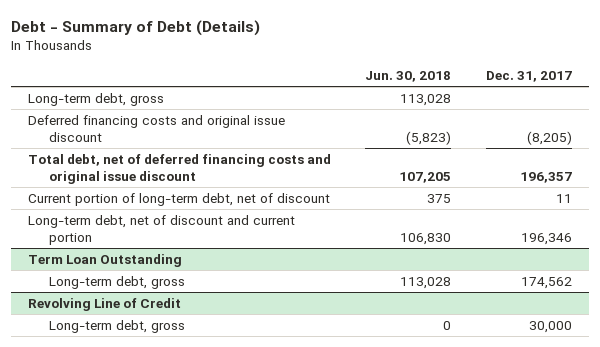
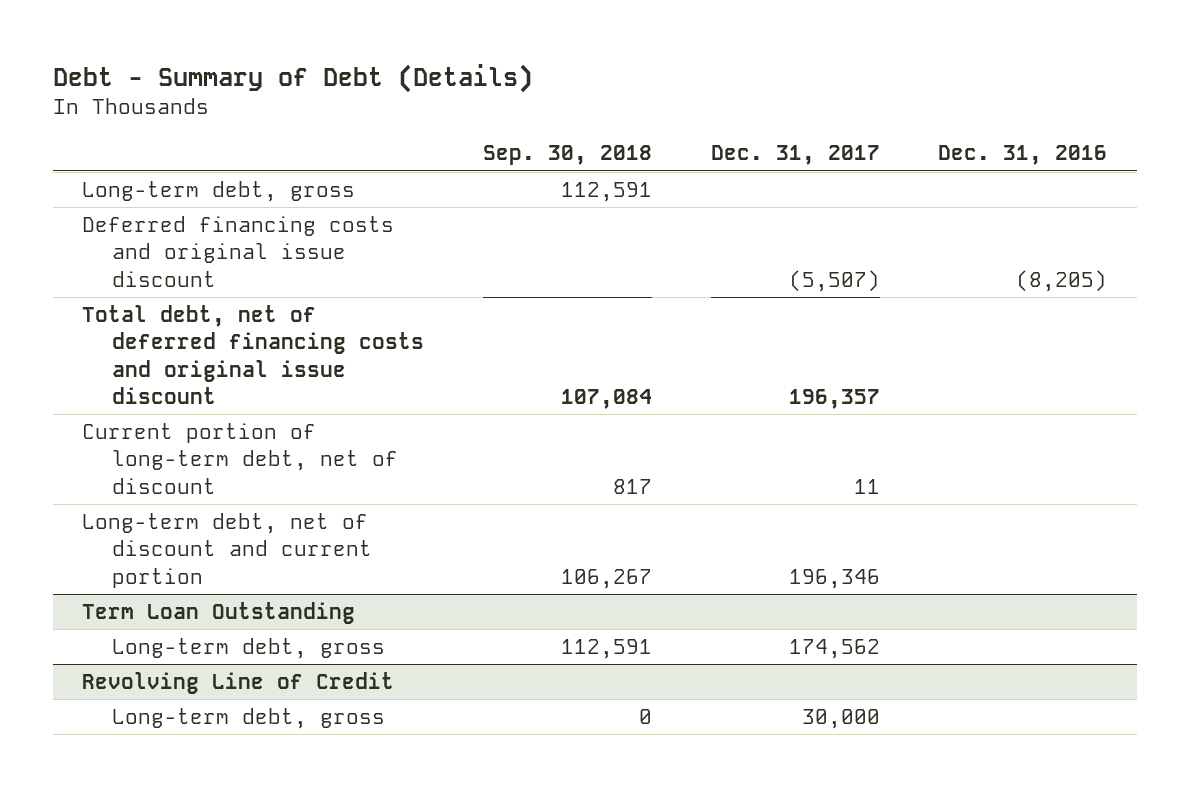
[365,70,452,82] Jun. 30, 2018 -> none
none -> [482,145,652,166] Sep. 30, 2018
none -> [938,145,1108,166] Dec. 31, 2016
[526,130,572,145] (8,205) -> [788,269,880,292] (5,507)

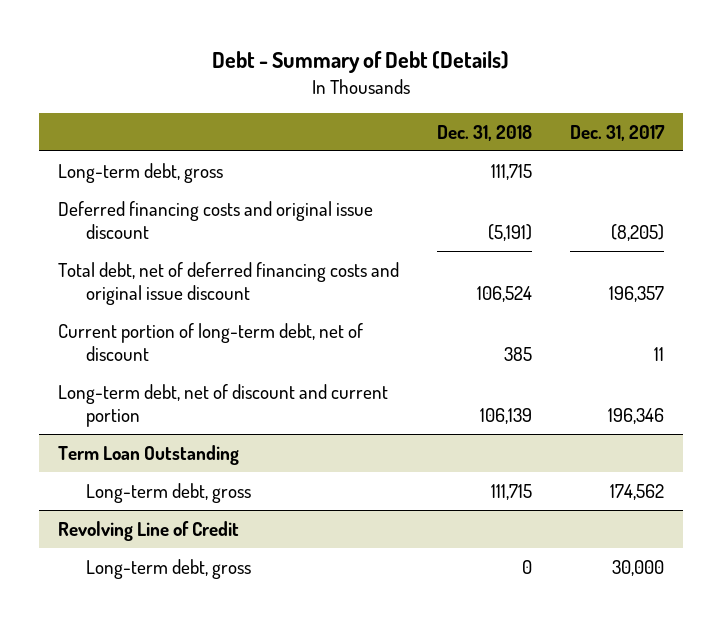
[482,145,652,166] Sep. 30, 2018 -> none
[938,145,1108,166] Dec. 31, 2016 -> none
none -> [436,124,532,141] Dec. 31, 2018
[788,269,880,292] (5,507) -> [610,223,664,241] (8,205)

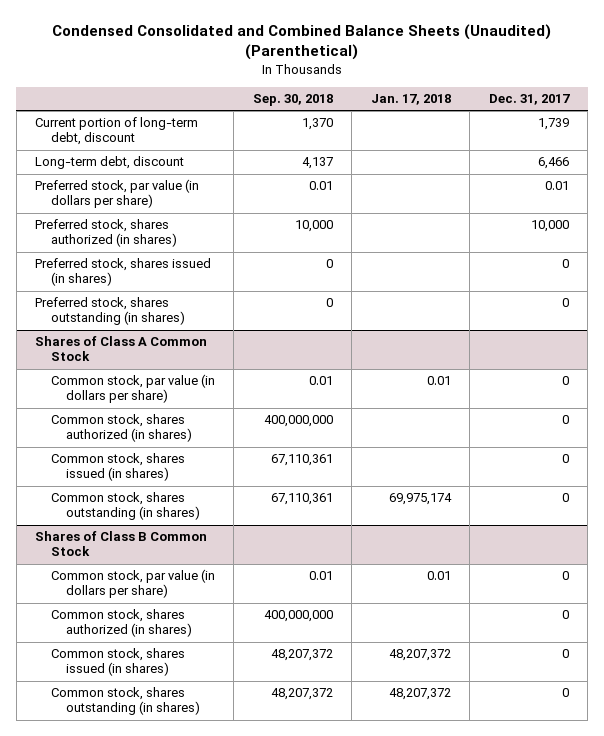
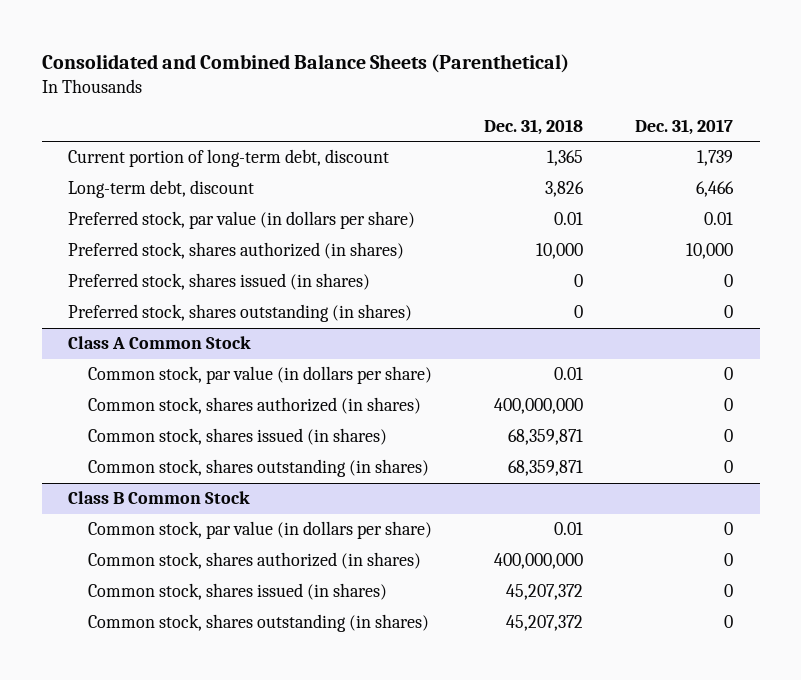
[52,24,552,61] Condensed Consolidated and Combined Balance Sheets (Unaudited) (Parenthetical) -> [41,53,569,73] Consolidated and Combined Balance Sheets (Parenthetical)
[252,94,333,107] Sep. 30, 2018 -> none
[370,94,451,106] Jan. 17, 2018 -> none
none -> [484,118,584,135] Dec. 31, 2018
[35,336,208,362] Shares of Class A Common Stock -> [67,336,251,350] Class A Common Stock
[35,531,208,557] Shares of Class B Common Stock -> [67,491,250,505] Class B Common Stock

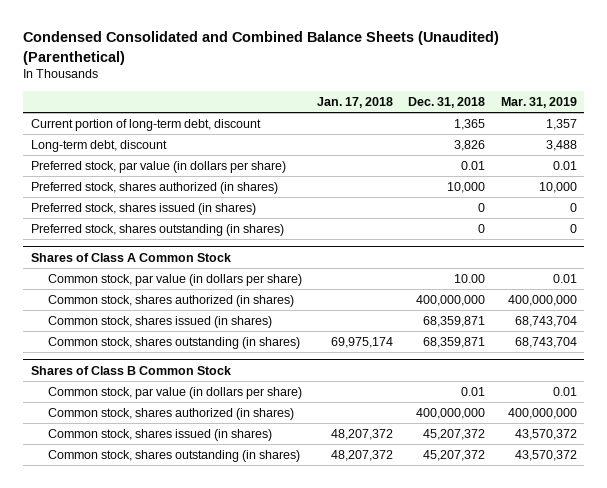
[41,53,569,73] Consolidated and Combined Balance Sheets (Parenthetical) -> [22,31,499,65] Condensed Consolidated and Combined Balance Sheets (Unaudited) (Parenthetical)
[635,118,734,135] Dec. 31, 2017 -> none
none -> [317,96,394,108] Jan. 17, 2018
none -> [500,96,577,108] Mar. 31, 2019
[67,336,251,350] Class A Common Stock -> [30,252,231,262] Shares of Class A Common Stock
[554,367,584,381] 0.01 -> [454,273,486,283] 10.00
[67,491,250,505] Class B Common Stock -> [30,365,231,375] Shares of Class B Common Stock

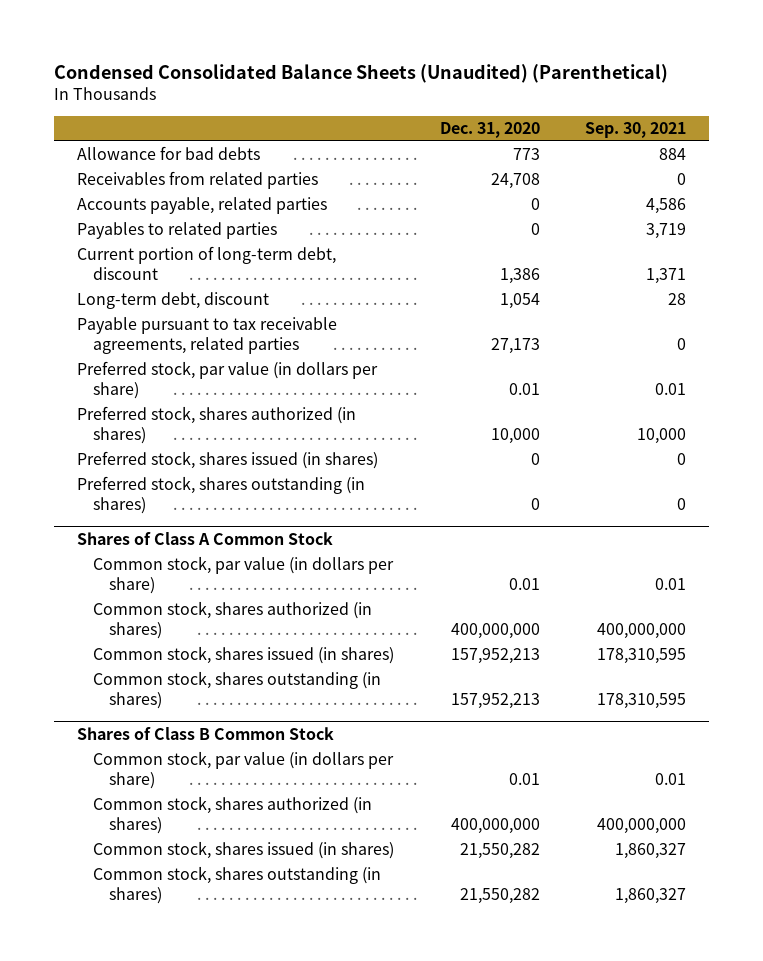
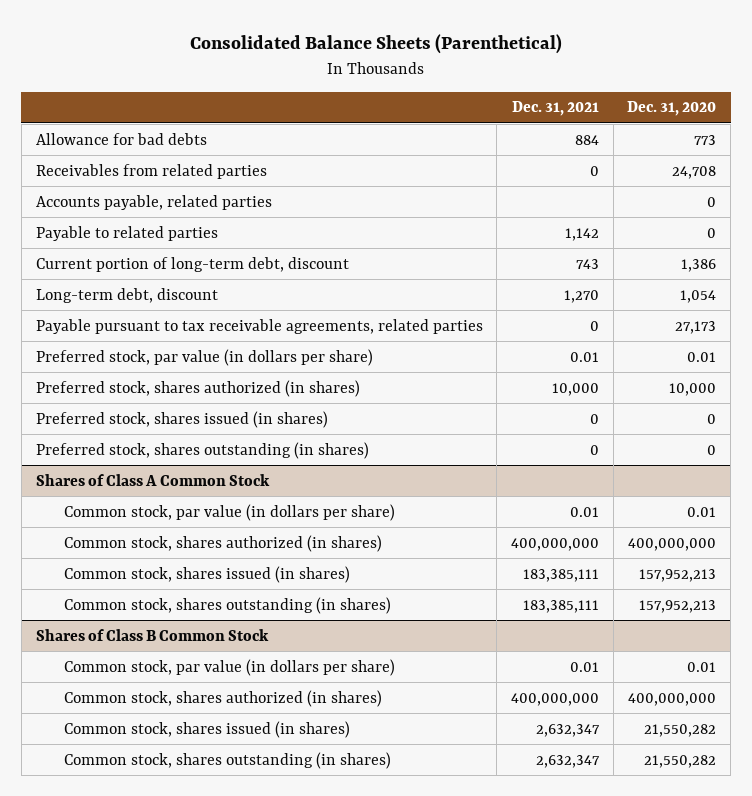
[54,63,669,83] Condensed Consolidated Balance Sheets (Unaudited) (Parenthetical) -> [189,34,562,55] Consolidated Balance Sheets (Parenthetical)
[585,122,687,139] Sep. 30, 2021 -> none
none -> [511,101,599,117] Dec. 31, 2021
[76,222,277,240] Payables to related parties -> [35,225,218,241] Payable to related parties

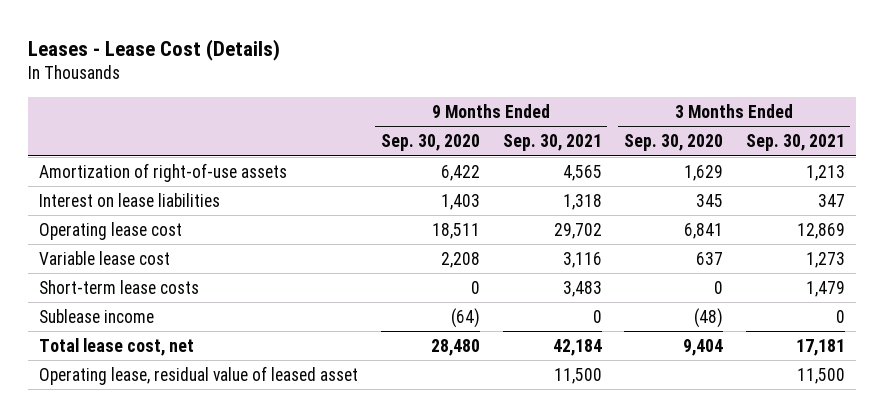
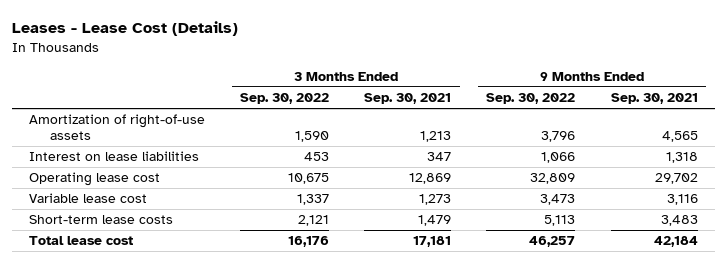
[381,134,481,152] Sep. 30, 2020 -> none
[624,134,724,152] Sep. 30, 2020 -> none
none -> [240,92,330,104] Sep. 30, 2022
none -> [486,92,576,104] Sep. 30, 2022
[39,308,155,323] Sublease income -> none
[39,365,359,385] Operating lease, residual value of leased asset -> none
[39,337,195,356] Total lease cost, net -> [29,236,134,246] Total lease cost

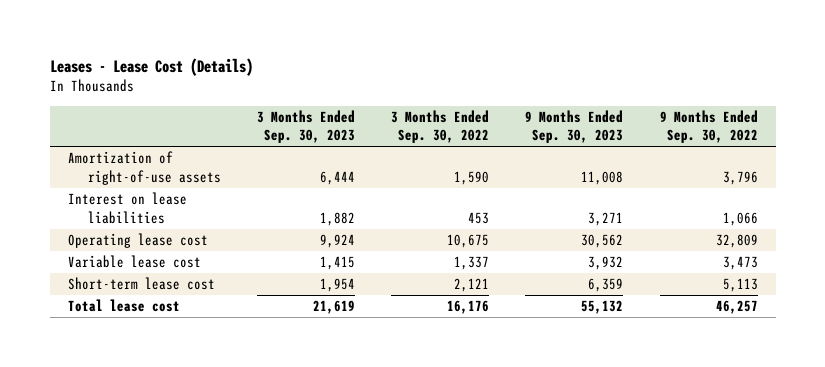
[364,92,452,104] Sep. 30, 2021 -> none
[610,92,698,104] Sep. 30, 2021 -> none
none -> [256,109,355,144] 3 Months Ended Sep. 30, 2023
none -> [525,109,624,144] 9 Months Ended Sep. 30, 2023
[29,215,174,225] Short-term lease costs -> [67,277,215,291] Short-term lease cost

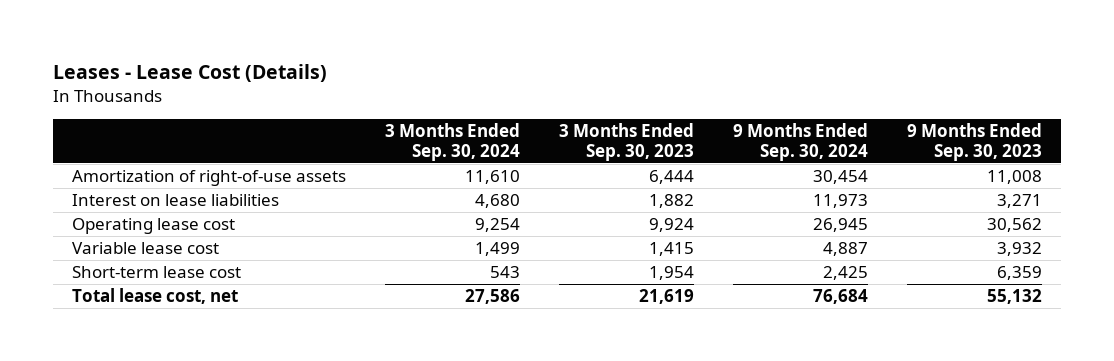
[391,109,490,144] 3 Months Ended Sep. 30, 2022 -> none
[659,109,758,144] 9 Months Ended Sep. 30, 2022 -> none
none -> [385,122,521,161] 3 Months Ended Sep. 30, 2024
none -> [733,122,869,161] 9 Months Ended Sep. 30, 2024
[67,299,180,313] Total lease cost -> [72,288,239,305] Total lease cost, net

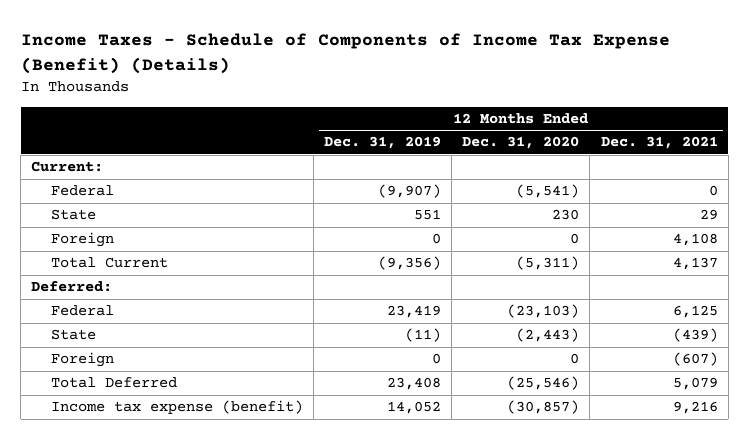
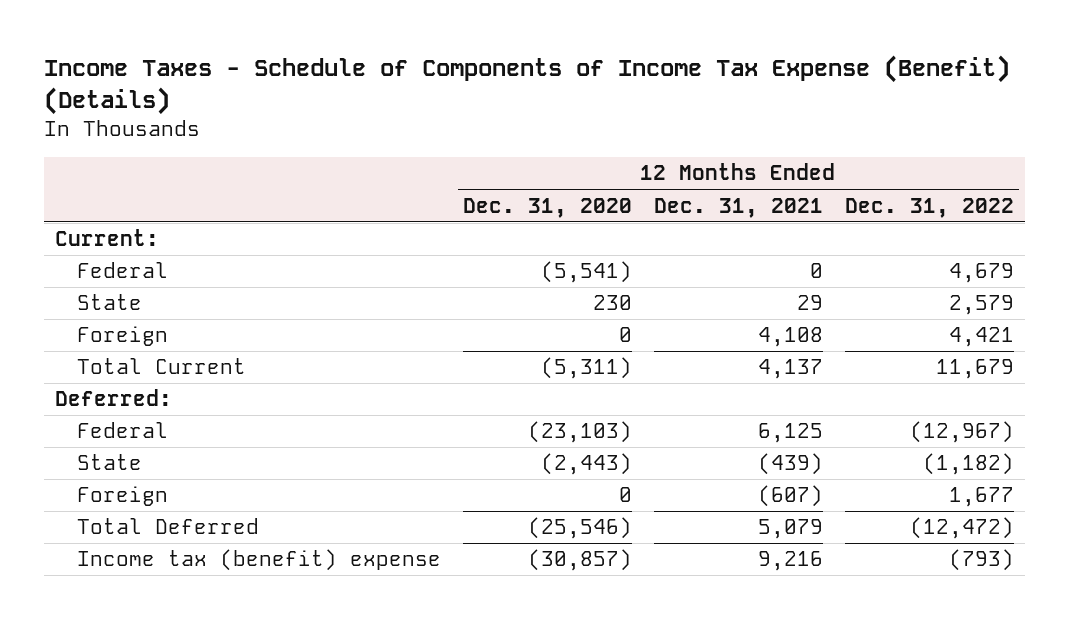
[324,136,442,150] Dec. 31, 2019 -> none
none -> [844,197,1014,218] Dec. 31, 2022
[51,400,304,415] Income tax expense (benefit) -> [77,549,442,572] Income tax (benefit) expense

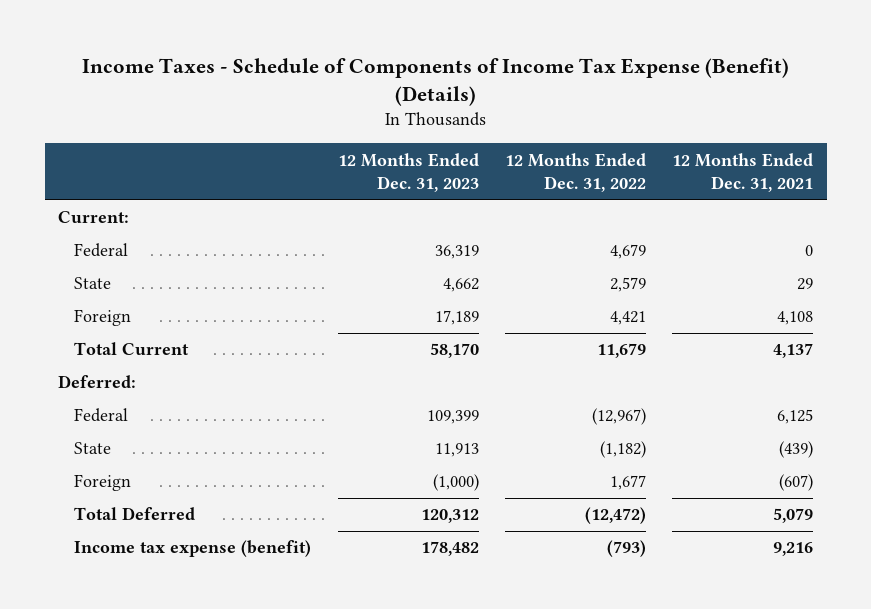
[463,197,633,218] Dec. 31, 2020 -> none
none -> [337,152,479,193] 12 Months Ended Dec. 31, 2023
[77,549,442,572] Income tax (benefit) expense -> [74,540,312,558] Income tax expense (benefit)

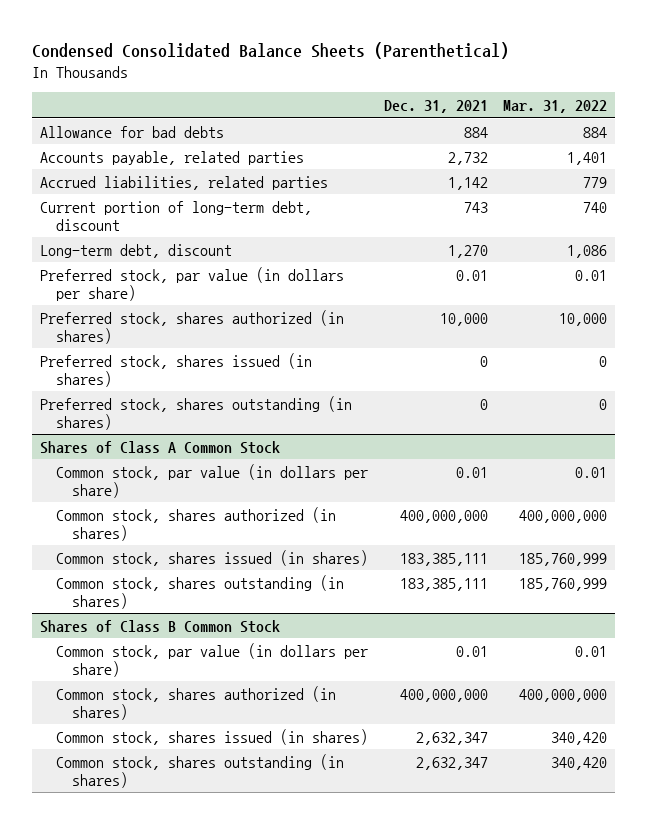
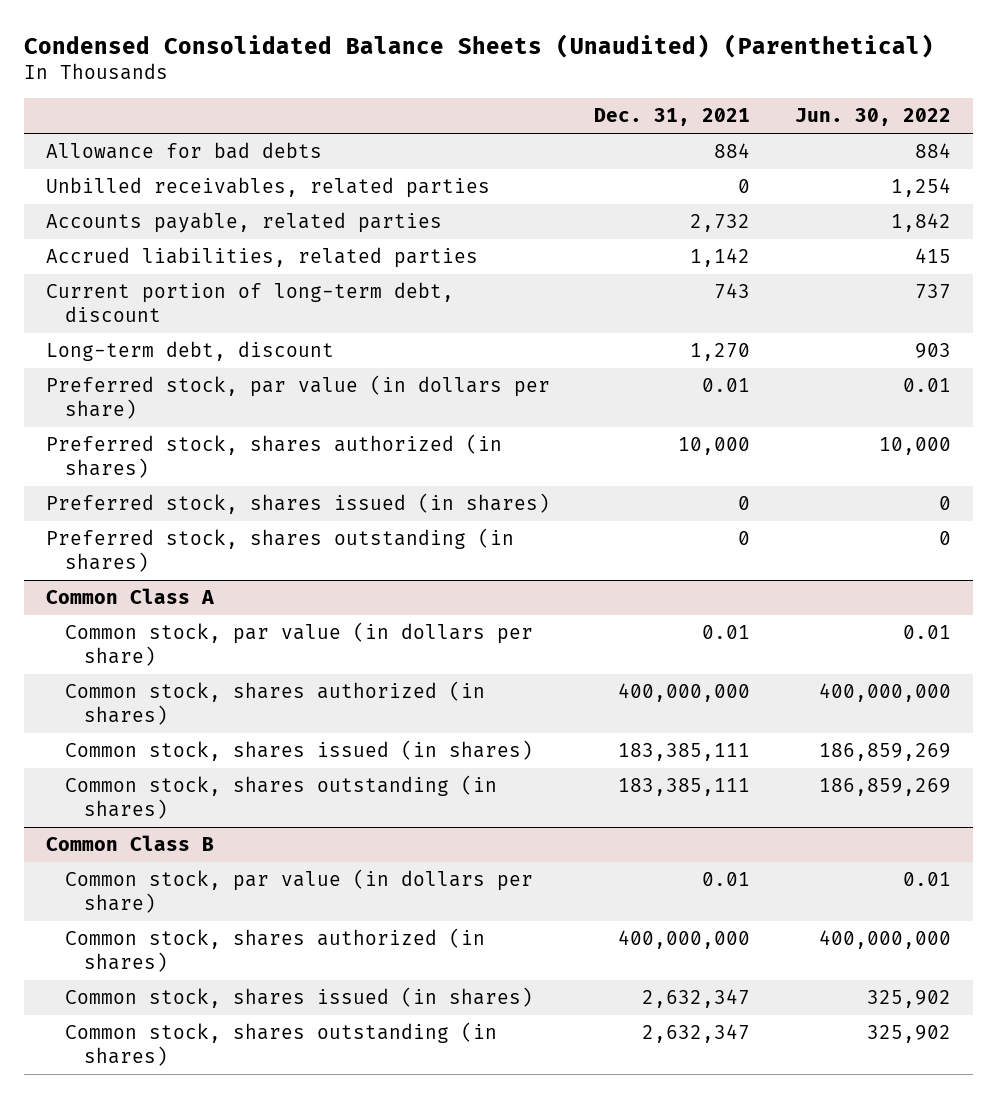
[31,41,509,59] Condensed Consolidated Balance Sheets (Parenthetical) -> [24,33,935,58] Condensed Consolidated Balance Sheets (Unaudited) (Parenthetical)
[503,99,608,113] Mar. 31, 2022 -> none
none -> [794,108,951,127] Jun. 30, 2022
none -> [46,177,491,199] Unbilled receivables, related parties
[39,440,280,454] Shares of Class A Common Stock -> [46,588,215,605] Common Class A
[39,619,280,633] Shares of Class B Common Stock -> [46,835,215,852] Common Class B

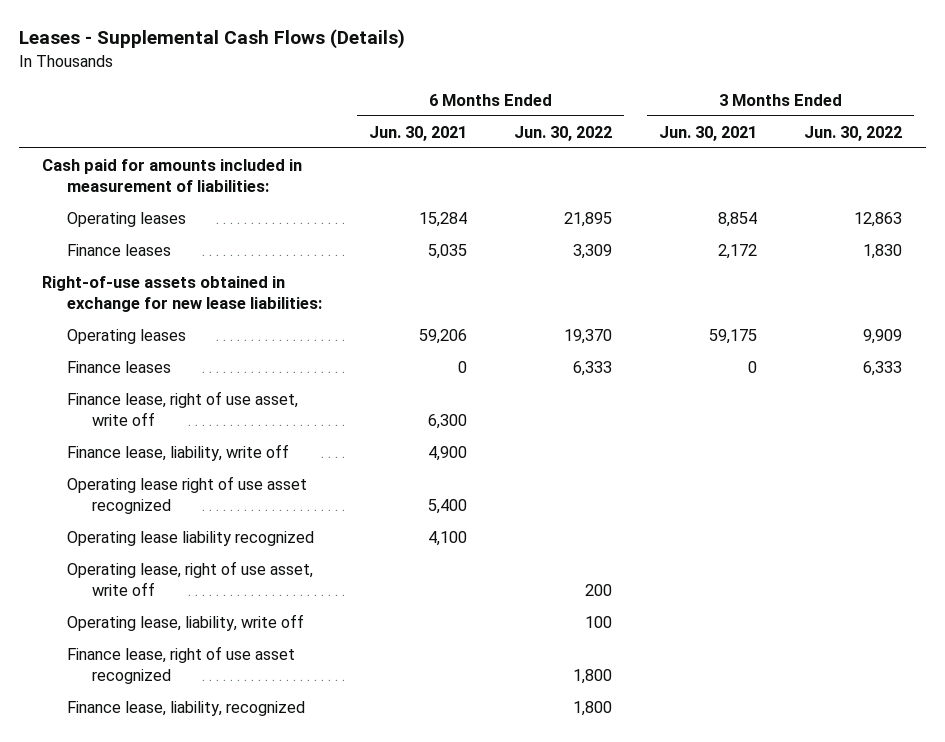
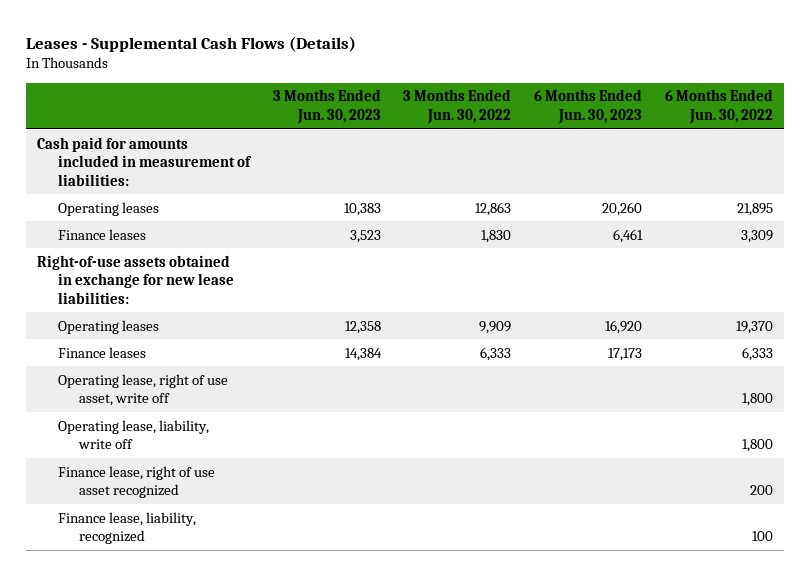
[368,125,467,141] Jun. 30, 2021 -> none
[659,125,758,141] Jun. 30, 2021 -> none
none -> [272,89,381,124] 3 Months Ended Jun. 30, 2023
none -> [533,89,642,124] 6 Months Ended Jun. 30, 2023
[66,390,298,426] Finance lease, right of use asset, write off -> none
[66,443,289,461] Finance lease, liability, write off -> none
[66,475,307,514] Operating lease right of use asset recognized -> none
[66,530,314,546] Operating lease liability recognized -> none
[585,583,613,596] 200 -> [741,393,773,407] 1,800
[585,615,613,628] 100 -> [741,439,773,453] 1,800
[573,668,613,684] 1,800 -> [749,485,773,496] 200
[573,700,613,716] 1,800 -> [751,531,773,542] 100

